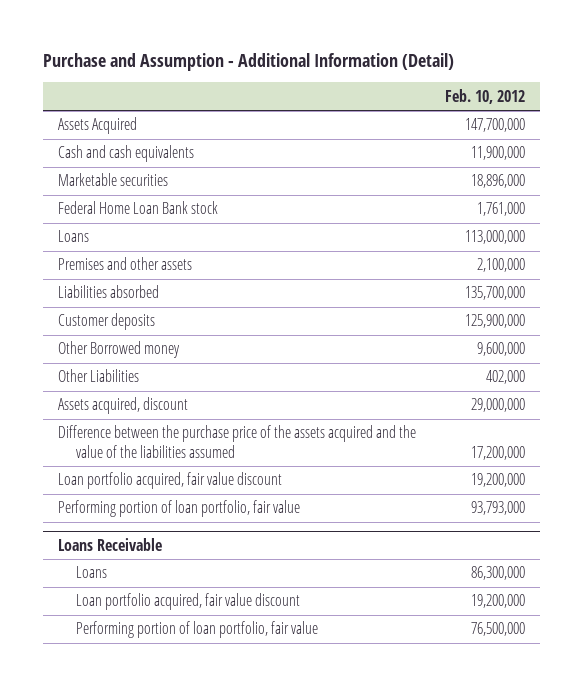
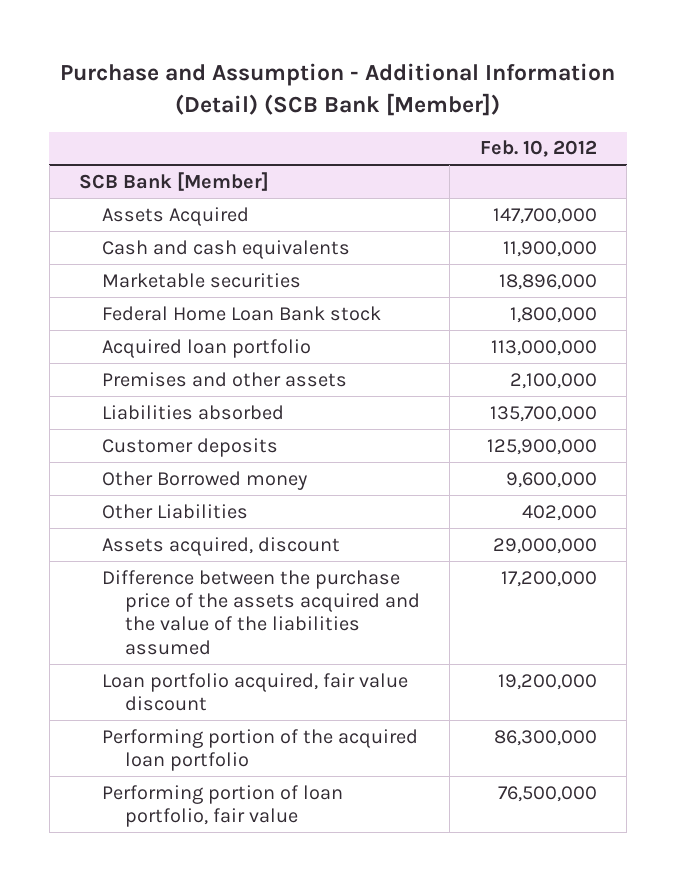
[43,53,455,72] Purchase and Assumption - Additional Information (Detail) -> [59,63,615,116] Purchase and Assumption - Additional Information (Detail) (SCB Bank [Member])
none -> [79,171,270,191] SCB Bank [Member]
[477,202,526,217] 1,761,000 -> [509,306,597,323] 1,800,000
[57,230,89,243] Loans -> [101,338,311,358] Acquired loan portfolio
[57,500,300,518] Performing portion of loan portfolio, fair value -> none
[57,538,162,552] Loans Receivable -> none
[75,593,300,611] Loan portfolio acquired, fair value discount -> none
[75,566,107,579] Loans -> [101,728,418,772] Performing portion of the acquired loan portfolio

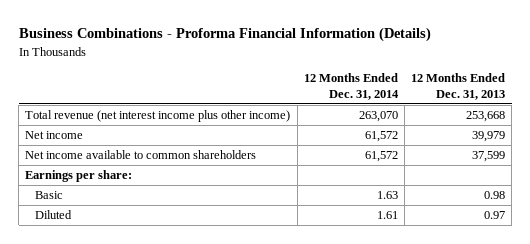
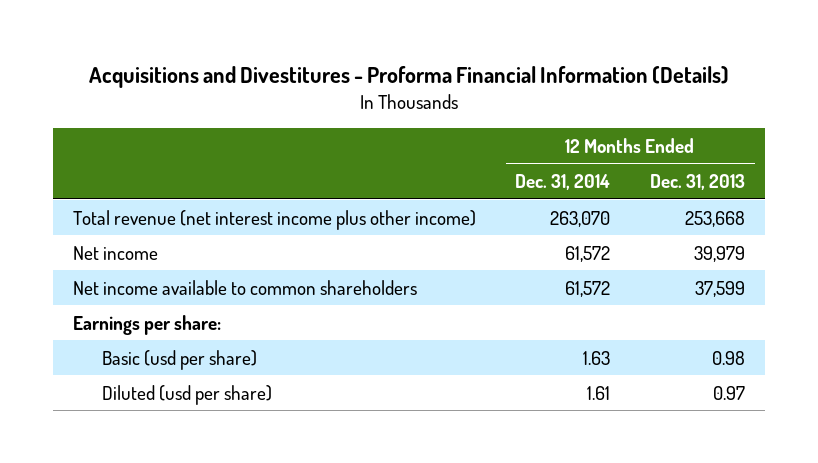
[18,27,431,43] Business Combinations - Proforma Financial Information (Details) -> [88,66,729,89] Acquisitions and Divestitures - Proforma Financial Information (Details)
[34,191,63,200] Basic -> [101,349,257,370] Basic (usd per share)
[34,210,72,220] Diluted -> [101,384,272,405] Diluted (usd per share)

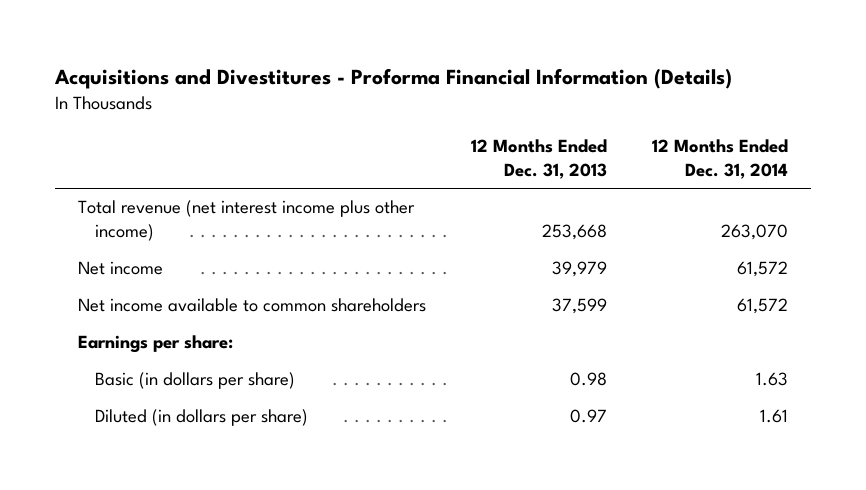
[101,349,257,370] Basic (usd per share) -> [94,372,295,390] Basic (in dollars per share)
[101,384,272,405] Diluted (usd per share) -> [94,409,308,427] Diluted (in dollars per share)

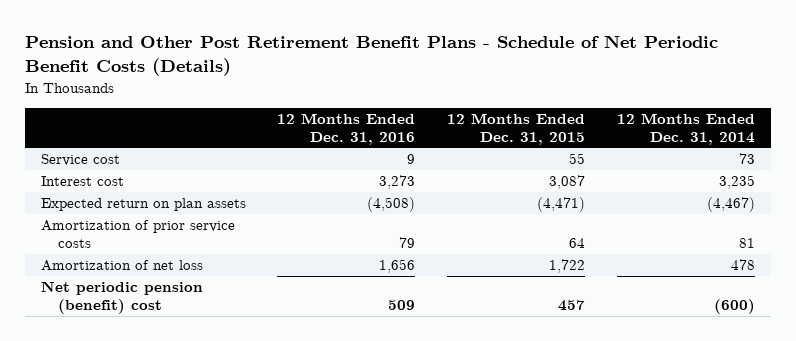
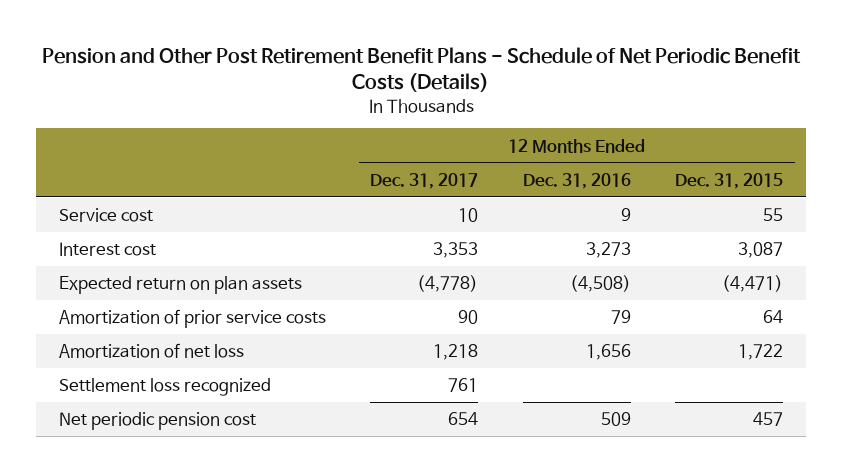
[617,112,756,145] 12 Months Ended Dec. 31, 2014 -> none
none -> [370,172,479,189] Dec. 31, 2017
none -> [58,378,271,397] Settlement loss recognized
[40,281,203,314] Net periodic pension (benefit) cost -> [58,412,256,431] Net periodic pension cost

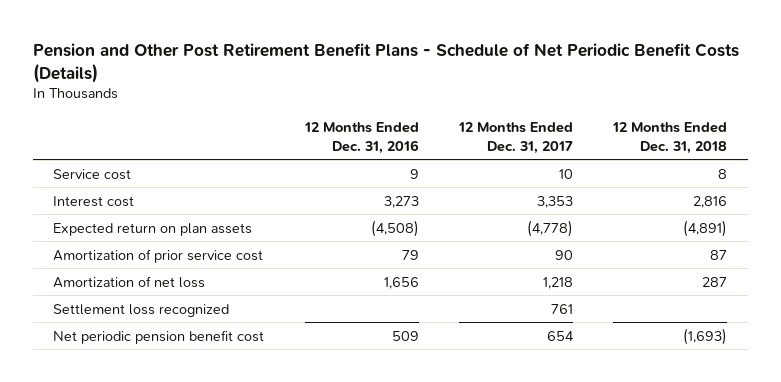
[675,172,784,189] Dec. 31, 2015 -> none
none -> [612,121,728,154] 12 Months Ended Dec. 31, 2018
[58,309,326,329] Amortization of prior service costs -> [53,248,264,263] Amortization of prior service cost
[58,412,256,431] Net periodic pension cost -> [53,329,265,344] Net periodic pension benefit cost

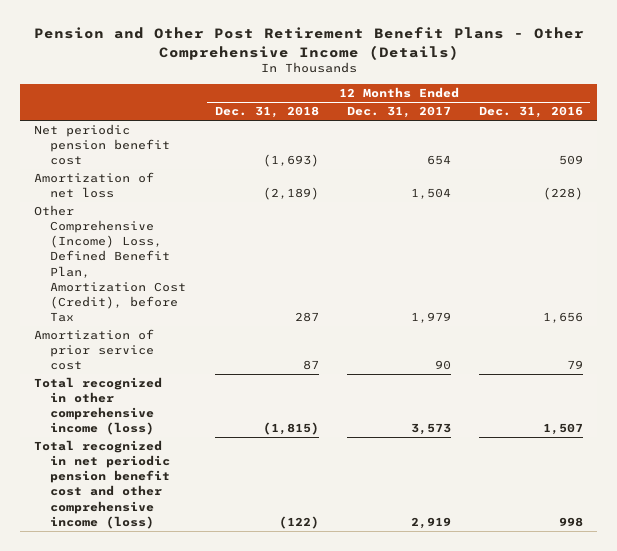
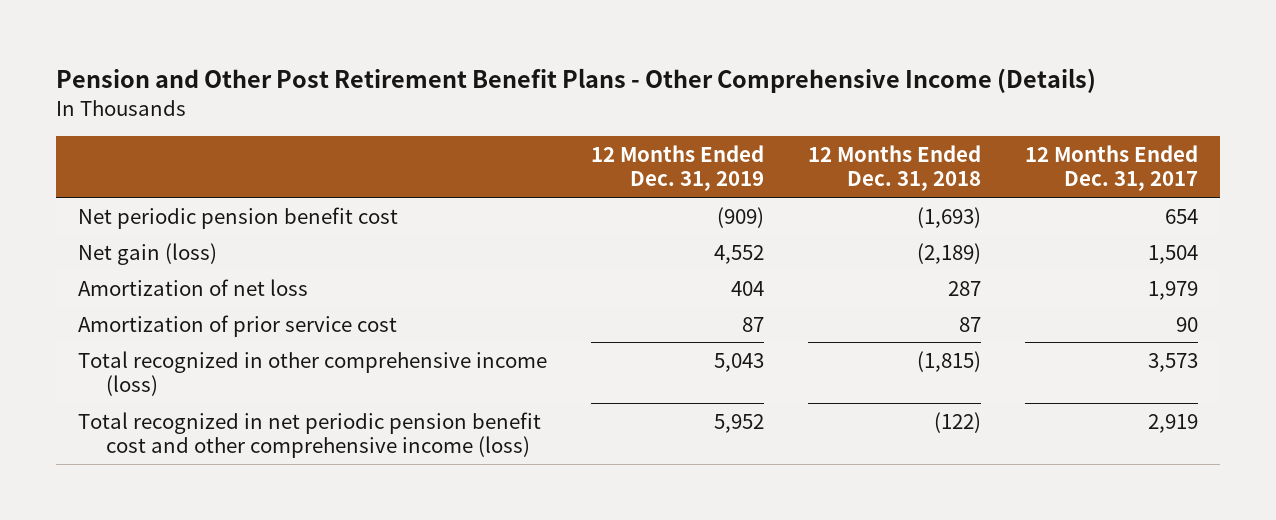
[479,106,584,119] Dec. 31, 2016 -> none
none -> [590,144,764,192] 12 Months Ended Dec. 31, 2019
[34,205,187,323] Other Comprehensive (Income) Loss, Defined Benefit Plan, Amortization Cost (Credit), before Tax -> none
none -> [78,242,218,265] Net gain (loss)
[262,187,319,201] (2,189) -> [947,280,981,296] 287
[410,188,451,200] 1,504 -> [1147,280,1198,300] 1,979

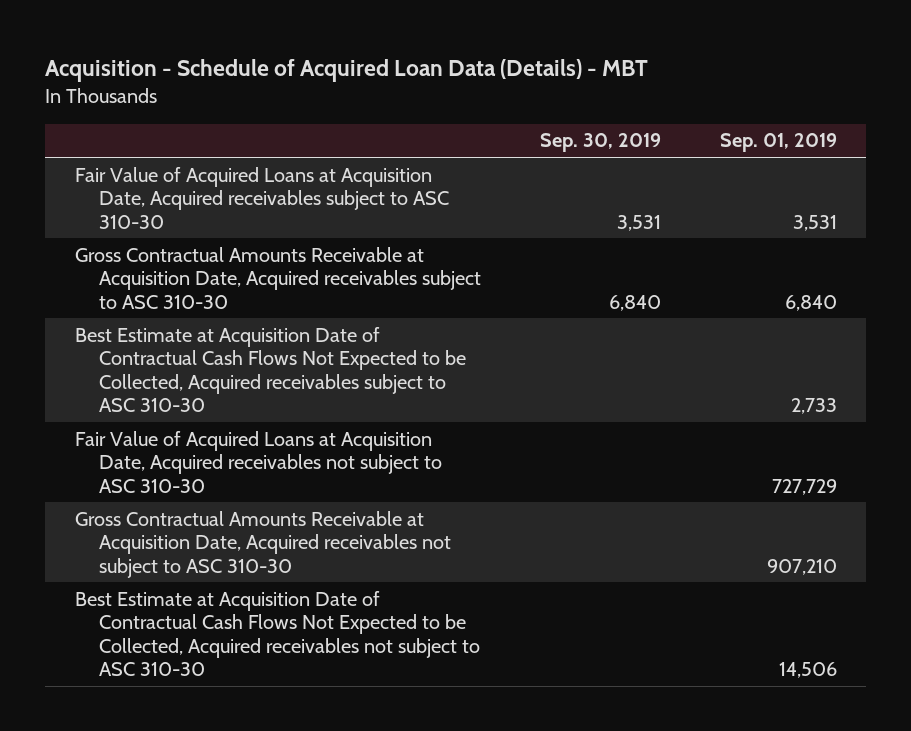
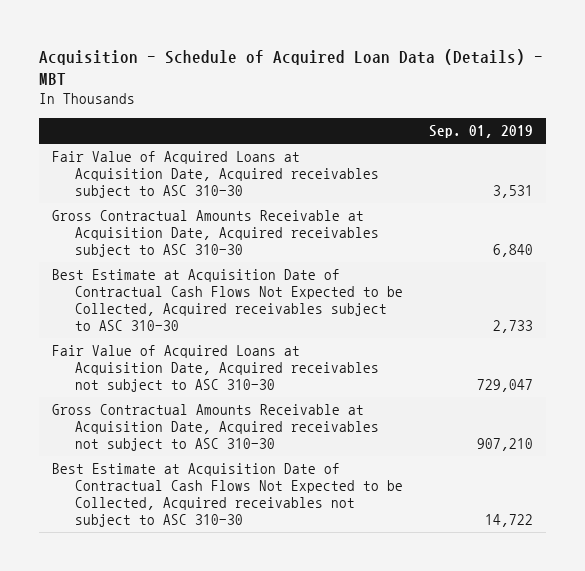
[539,133,661,153] Sep. 30, 2019 -> none
[771,478,837,495] 727,729 -> [476,378,533,392] 729,047
[778,662,837,679] 14,506 -> [484,513,533,527] 14,722

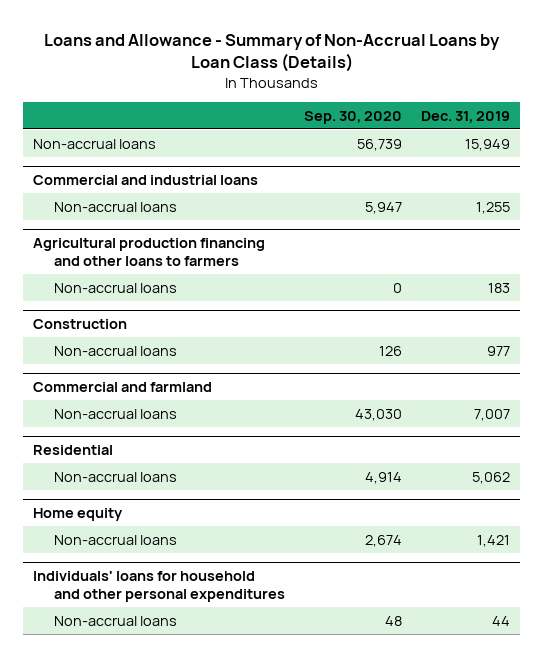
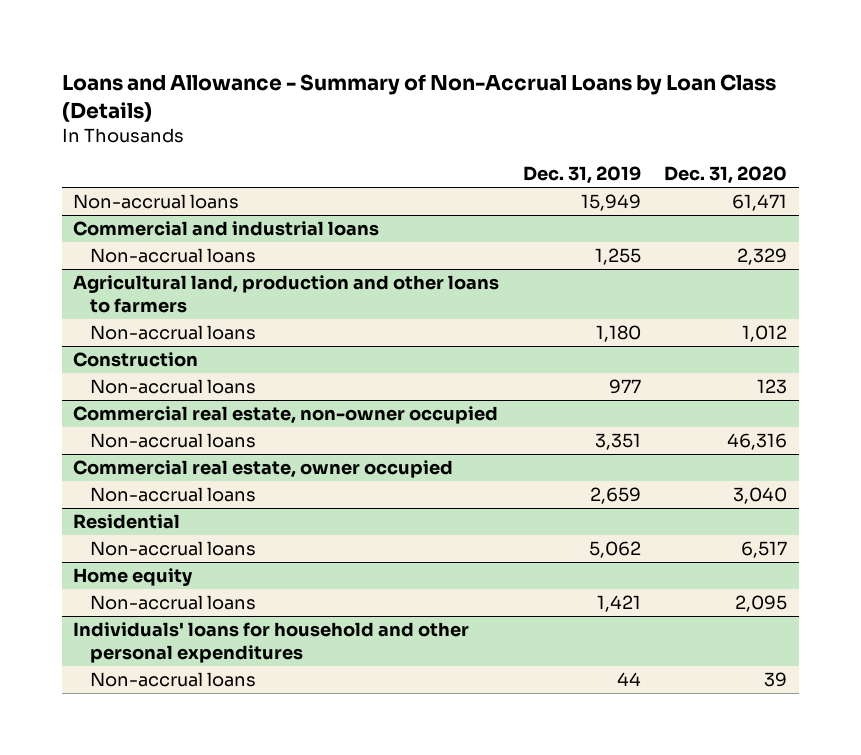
[304,110,403,124] Sep. 30, 2020 -> none
none -> [664,166,788,185] Dec. 31, 2020
[32,237,265,267] Agricultural production financing and other loans to farmers -> [73,275,500,313] Agricultural land, production and other loans to farmers
[488,282,511,293] 183 -> [595,325,641,343] 1,180
[32,381,212,392] Commercial and farmland -> none
none -> [73,406,499,425] Commercial real estate, non-owner occupied
[474,408,511,421] 7,007 -> [594,433,641,451] 3,351
none -> [73,460,454,479] Commercial real estate, owner occupied
none -> [89,487,256,503] Non-accrual loans

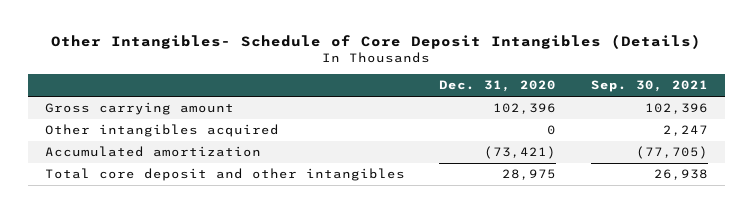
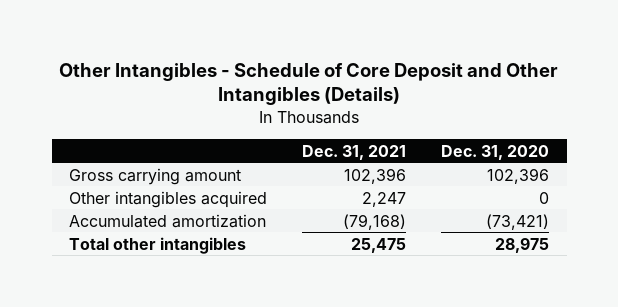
[51,34,702,50] Other Intangibles- Schedule of Core Deposit Intangibles (Details) -> [59,62,559,106] Other Intangibles - Schedule of Core Deposit and Other Intangibles (Details)
[590,80,708,93] Sep. 30, 2021 -> none
none -> [302,144,407,160] Dec. 31, 2021
[45,168,406,182] Total core deposit and other intangibles -> [69,236,247,254] Total other intangibles

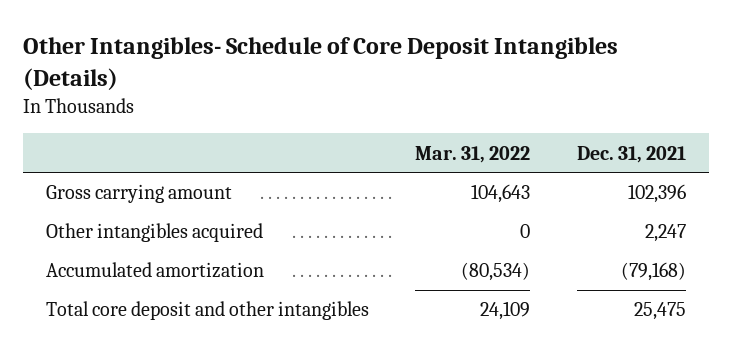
[59,62,559,106] Other Intangibles - Schedule of Core Deposit and Other Intangibles (Details) -> [23,37,619,90] Other Intangibles- Schedule of Core Deposit Intangibles (Details)
[441,144,550,160] Dec. 31, 2020 -> none
none -> [415,145,531,163] Mar. 31, 2022
[69,236,247,254] Total other intangibles -> [46,301,370,321] Total core deposit and other intangibles

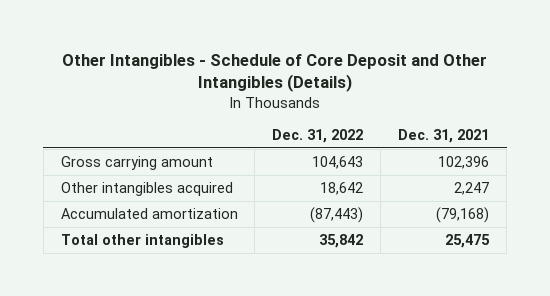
[23,37,619,90] Other Intangibles- Schedule of Core Deposit Intangibles (Details) -> [61,53,487,93] Other Intangibles - Schedule of Core Deposit and Other Intangibles (Details)
[415,145,531,163] Mar. 31, 2022 -> none
none -> [272,129,364,144] Dec. 31, 2022
[46,301,370,321] Total core deposit and other intangibles -> [60,233,224,248] Total other intangibles

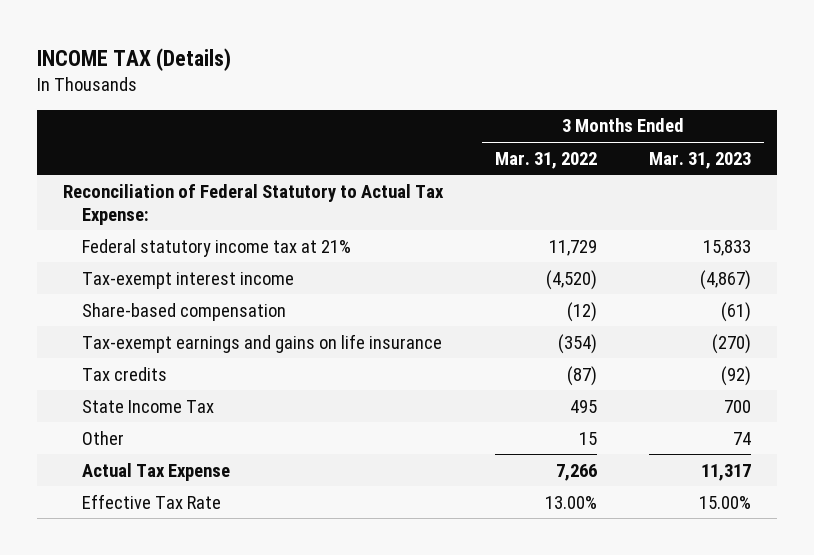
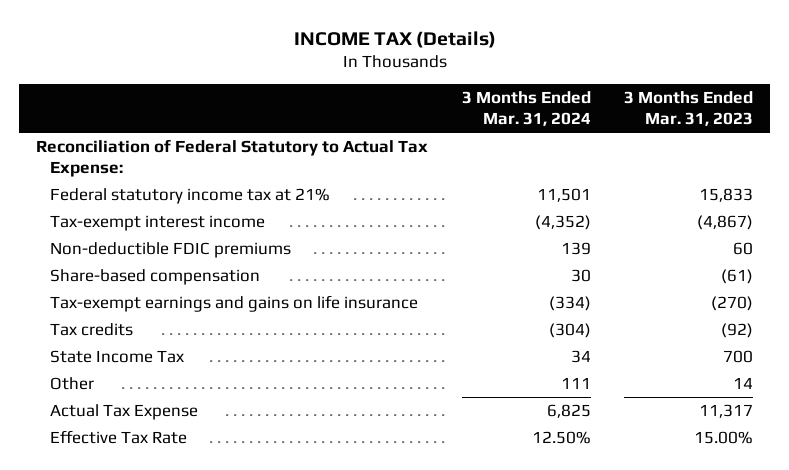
[495,151,598,169] Mar. 31, 2022 -> none
none -> [461,91,591,127] 3 Months Ended Mar. 31, 2024
none -> [50,241,292,258] Non-deductible FDIC premiums
[733,431,752,445] 74 -> [733,376,754,389] 14

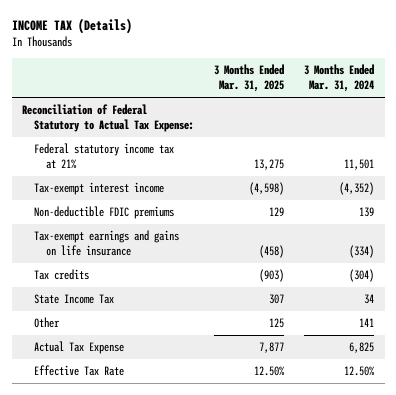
[624,91,754,127] 3 Months Ended Mar. 31, 2023 -> none
none -> [214,64,285,93] 3 Months Ended Mar. 31, 2025
[50,268,261,285] Share-based compensation -> none
[560,376,591,389] 111 -> [359,318,375,328] 141

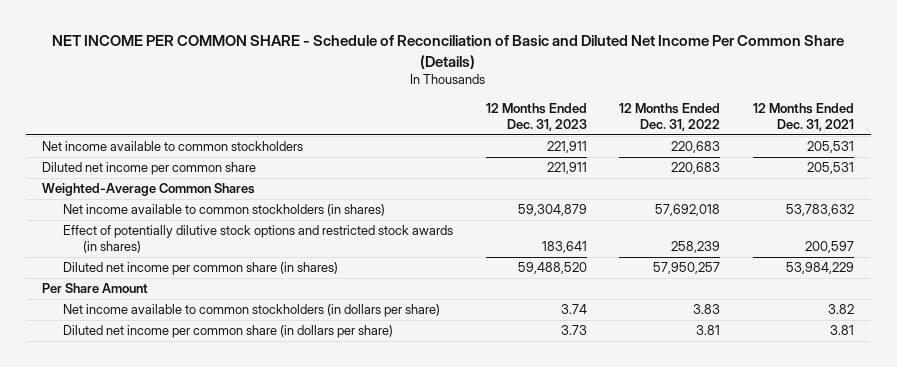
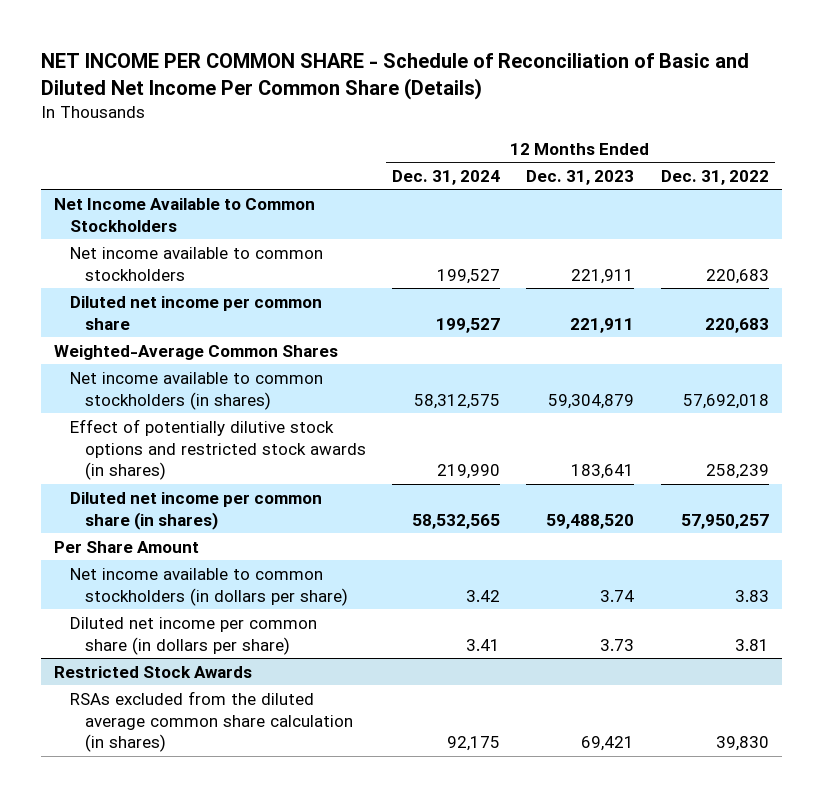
[753,102,855,131] 12 Months Ended Dec. 31, 2021 -> none
none -> [392,169,501,185] Dec. 31, 2024
none -> [54,197,316,232] Net Income Available to Common Stockholders
none -> [54,665,253,678] Restricted Stock Awards
none -> [69,690,353,753] RSAs excluded from the diluted average common share calculation (in shares)

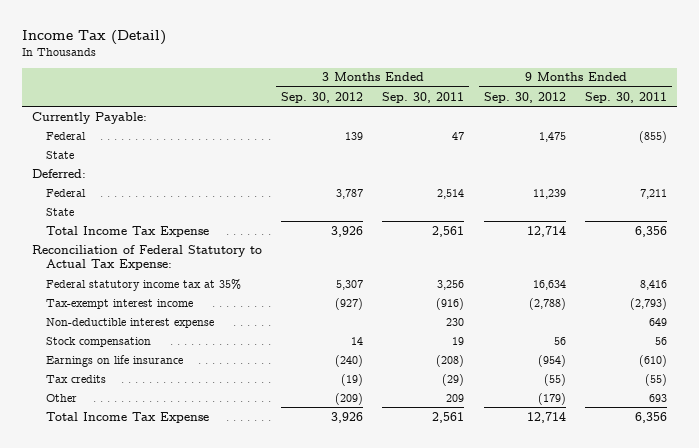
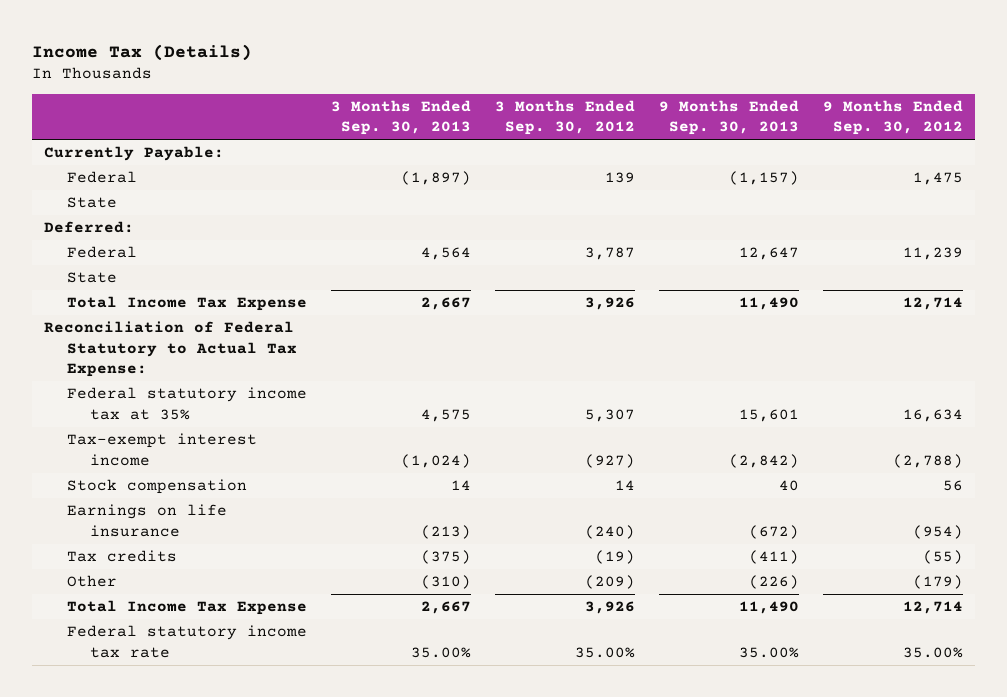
[21,30,166,46] Income Tax (Detail) -> [32,43,253,61] Income Tax (Details)
[382,91,465,103] Sep. 30, 2011 -> none
[585,91,668,103] Sep. 30, 2011 -> none
none -> [331,99,472,136] 3 Months Ended Sep. 30, 2013
none -> [659,99,800,136] 9 Months Ended Sep. 30, 2013
[45,317,214,328] Non-deductible interest expense -> none
none -> [67,625,308,658] Federal statutory income tax rate

